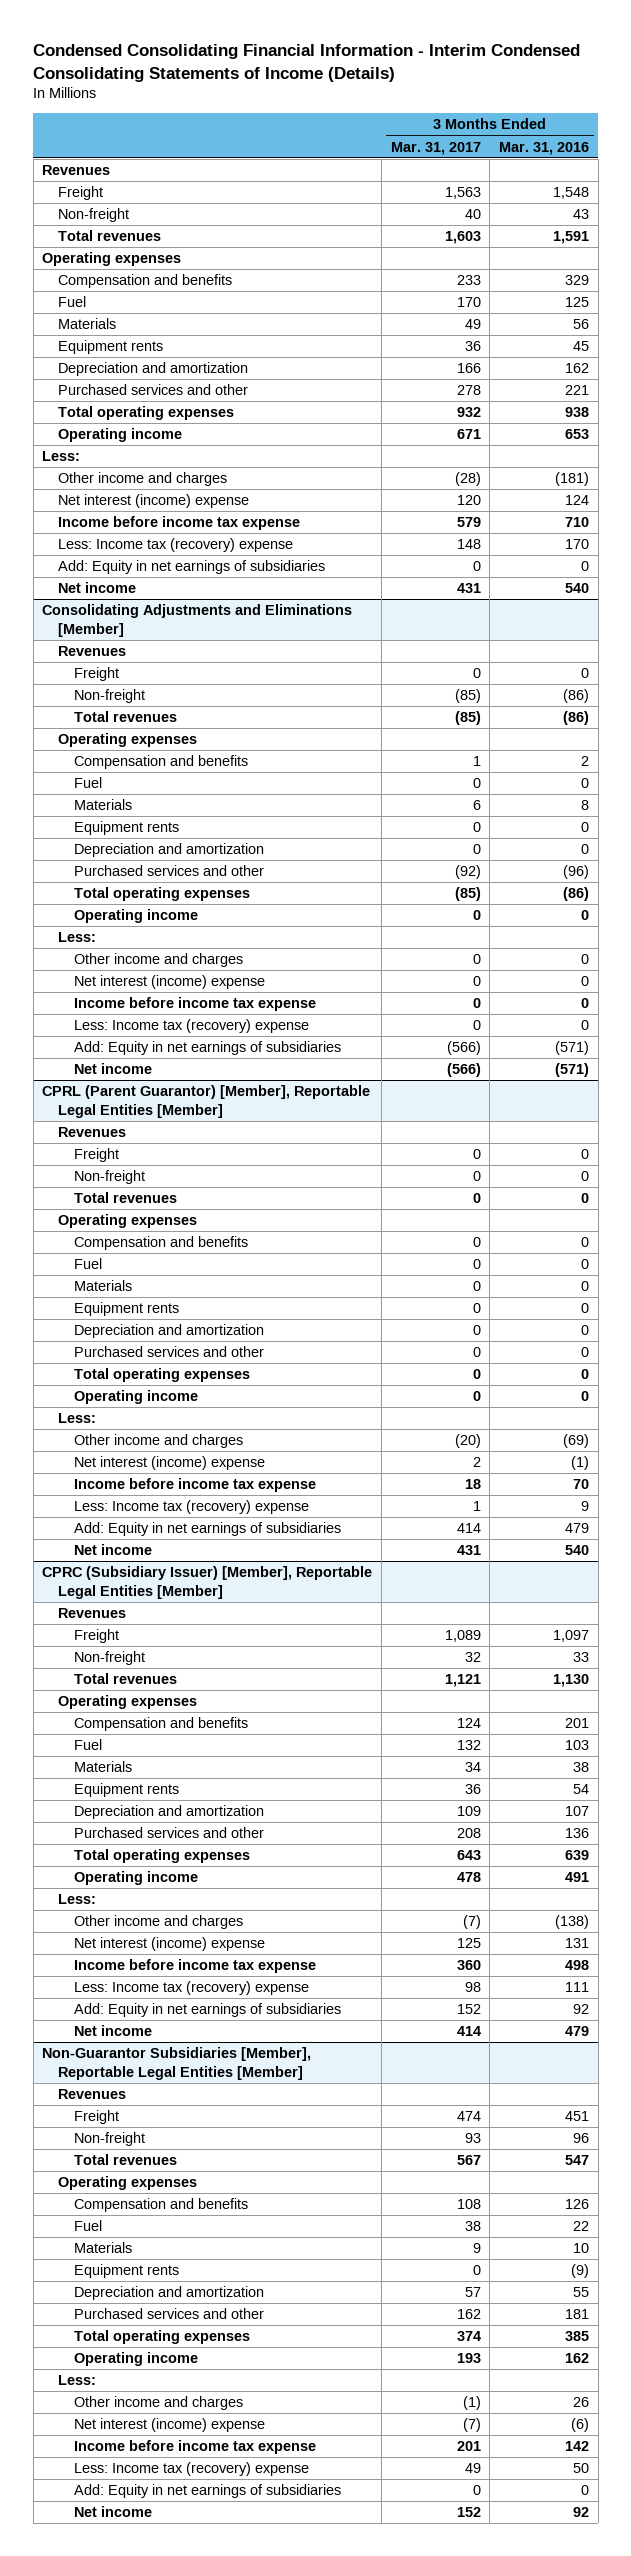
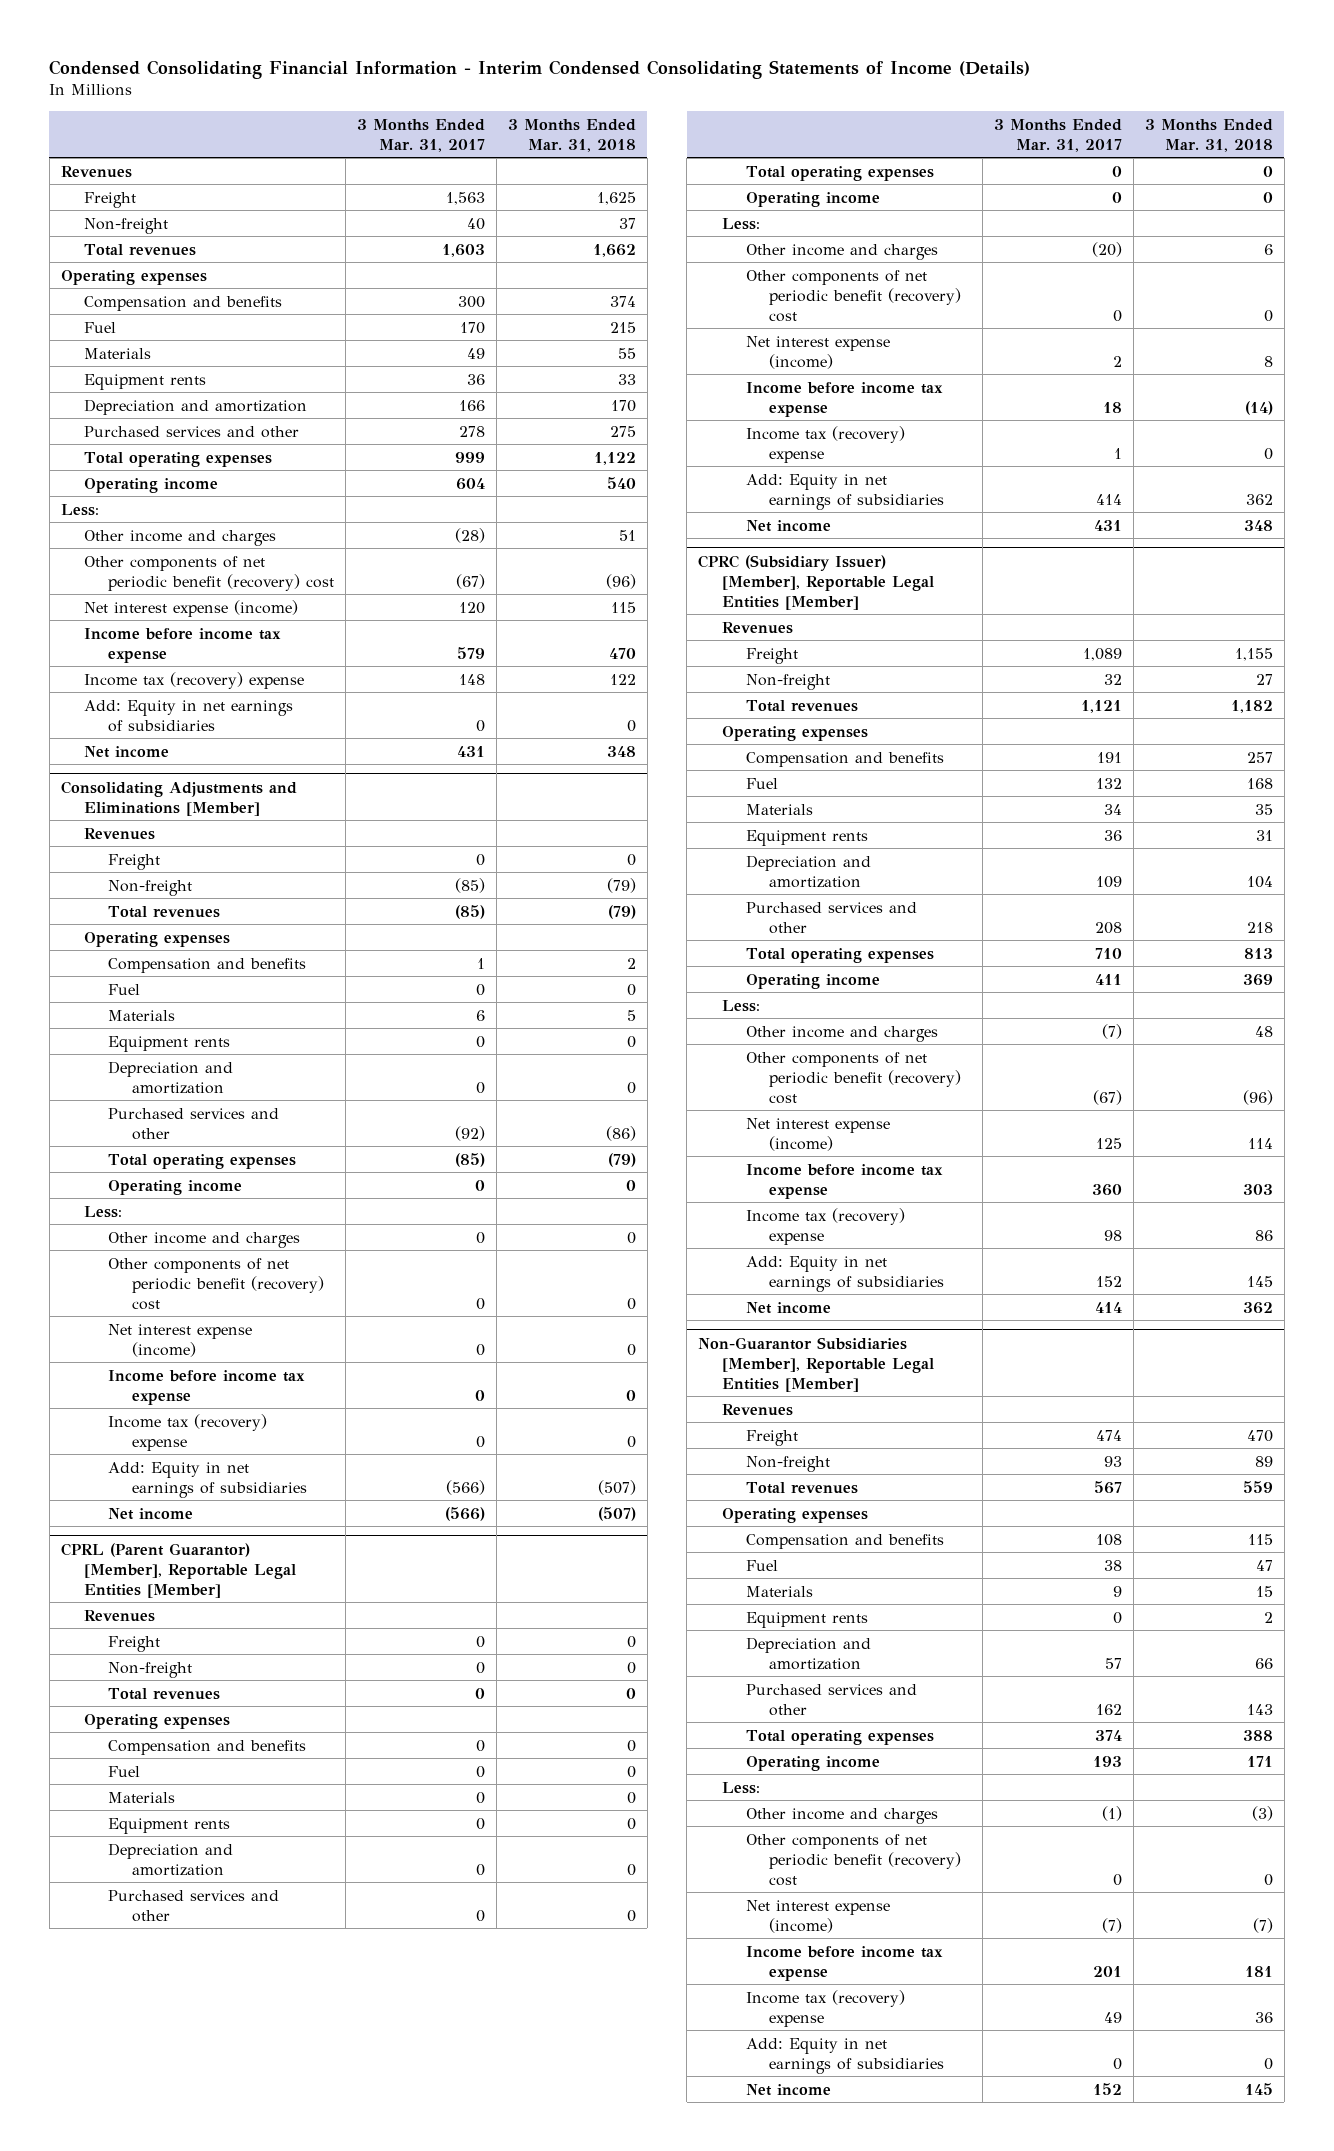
[499,141,590,155] Mar. 31, 2016 -> none
none -> [507,118,636,152] 3 Months Ended Mar. 31, 2018
[456,275,481,286] 233 -> [457,295,485,308] 300
[456,407,481,418] 932 -> [454,451,485,463] 999
[456,429,481,440] 671 -> [455,477,485,490] 604
none -> [84,555,335,591] Other components of net periodic benefit (recovery) cost
[58,494,250,509] Net interest (income) expense -> [84,599,299,617] Net interest expense (income)
[58,538,294,553] Less: Income tax (recovery) expense -> [84,671,305,689] Income tax (recovery) expense
none -> [108,1257,324,1310] Other components of net periodic benefit (recovery) cost
[73,975,265,990] Net interest (income) expense -> [108,1323,253,1357] Net interest expense (income)
[73,1019,309,1034] Less: Income tax (recovery) expense -> [108,1413,268,1451] Income tax (recovery) expense
none -> [745,269,962,322] Other components of net periodic benefit (recovery) cost
[73,1456,265,1471] Net interest (income) expense -> [745,335,890,369] Net interest expense (income)
[73,1500,309,1515] Less: Income tax (recovery) expense -> [745,425,905,463] Income tax (recovery) expense
[456,1718,481,1729] 124 -> [1097,751,1123,763] 191
[456,1850,481,1861] 643 -> [1095,947,1123,959] 710
[456,1872,481,1883] 478 -> [1095,973,1123,985] 411
none -> [745,1051,962,1104] Other components of net periodic benefit (recovery) cost
[73,1937,265,1952] Net interest (income) expense -> [745,1117,890,1151] Net interest expense (income)
[73,1981,309,1996] Less: Income tax (recovery) expense -> [745,1207,905,1245] Income tax (recovery) expense
none -> [745,1833,962,1886] Other components of net periodic benefit (recovery) cost
[73,2418,265,2433] Net interest (income) expense -> [745,1899,890,1933] Net interest expense (income)
[73,2462,309,2477] Less: Income tax (recovery) expense -> [745,1989,905,2027] Income tax (recovery) expense

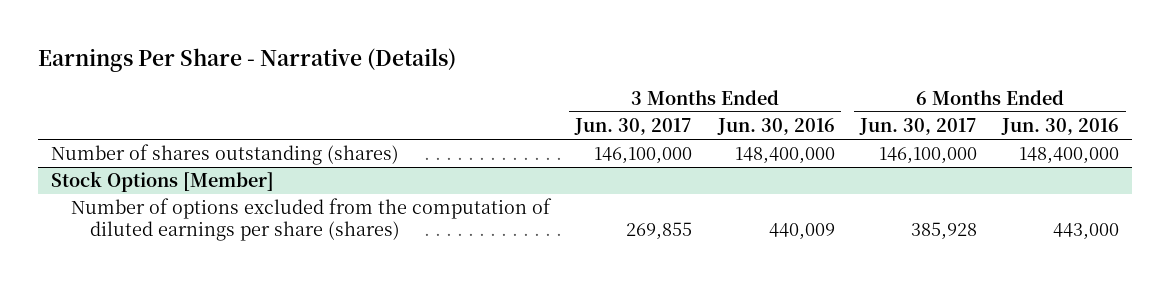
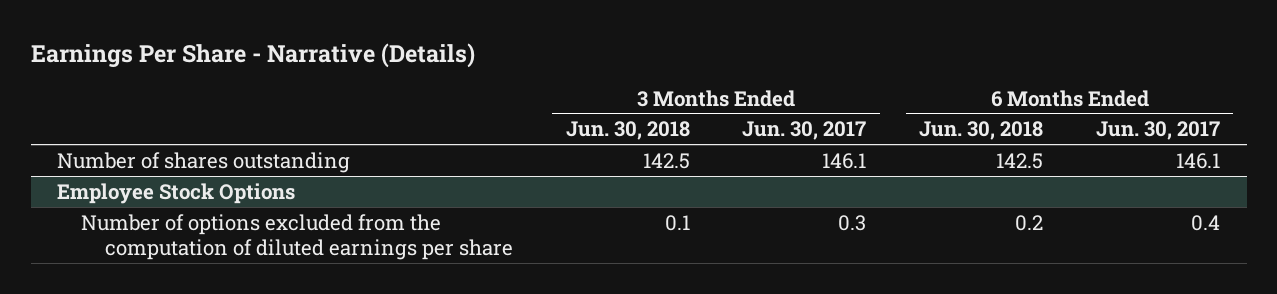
[716,118,835,136] Jun. 30, 2016 -> none
[1001,118,1120,136] Jun. 30, 2016 -> none
none -> [565,121,690,141] Jun. 30, 2018
none -> [919,121,1044,141] Jun. 30, 2018
[51,144,400,166] Number of shares outstanding (shares) -> [56,151,350,173] Number of shares outstanding
[594,147,693,165] 146,100,000 -> [822,152,867,169] 146.1
[879,147,978,165] 146,100,000 -> [1176,152,1221,169] 146.1
[51,171,275,193] Stock Options [Member] -> [56,182,295,204] Employee Stock Options
[70,198,552,241] Number of options excluded from the computation of diluted earnings per share (shares) -> [80,213,513,261] Number of options excluded from the computation of diluted earnings per share
[626,221,693,240] 269,855 -> [838,214,867,231] 0.3
[911,221,978,240] 385,928 -> [1191,214,1221,231] 0.4

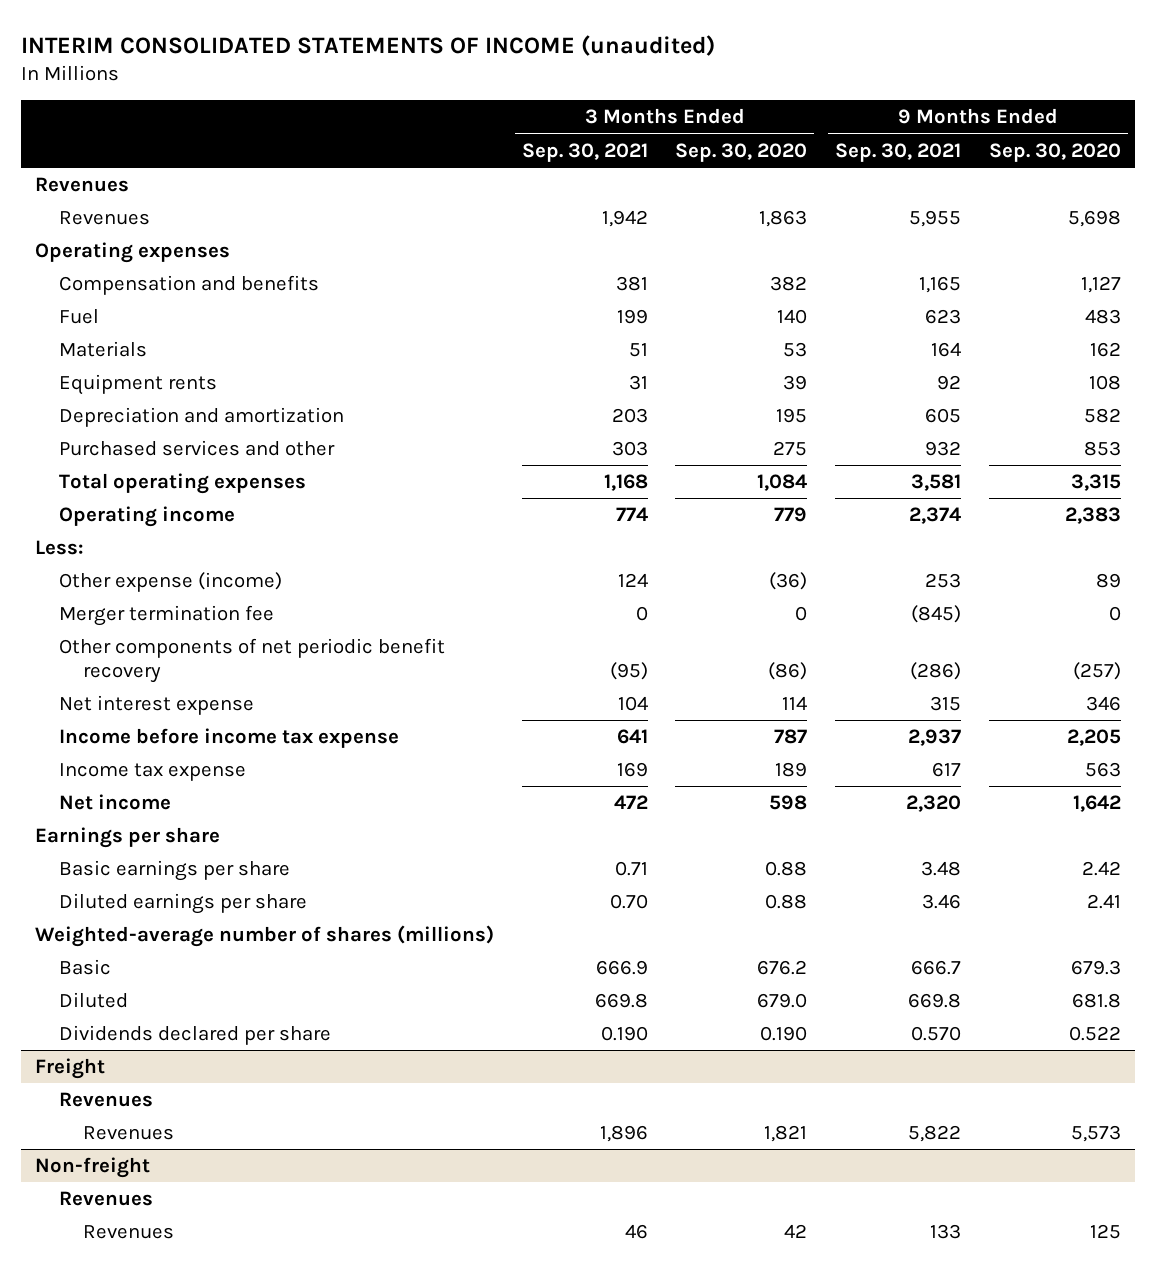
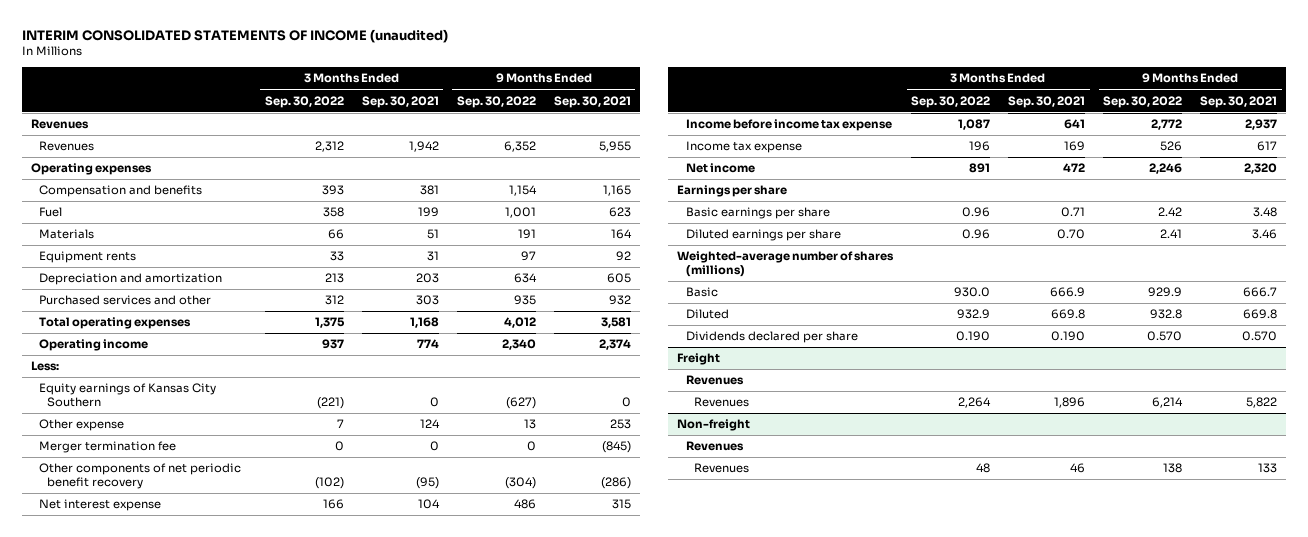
[675,142,808,162] Sep. 30, 2020 -> none
[988,142,1121,162] Sep. 30, 2020 -> none
none -> [264,95,344,108] Sep. 30, 2022
none -> [456,95,536,108] Sep. 30, 2022
none -> [39,383,217,408] Equity earnings of Kansas City Southern
[59,572,283,593] Other expense (income) -> [39,419,125,432] Other expense

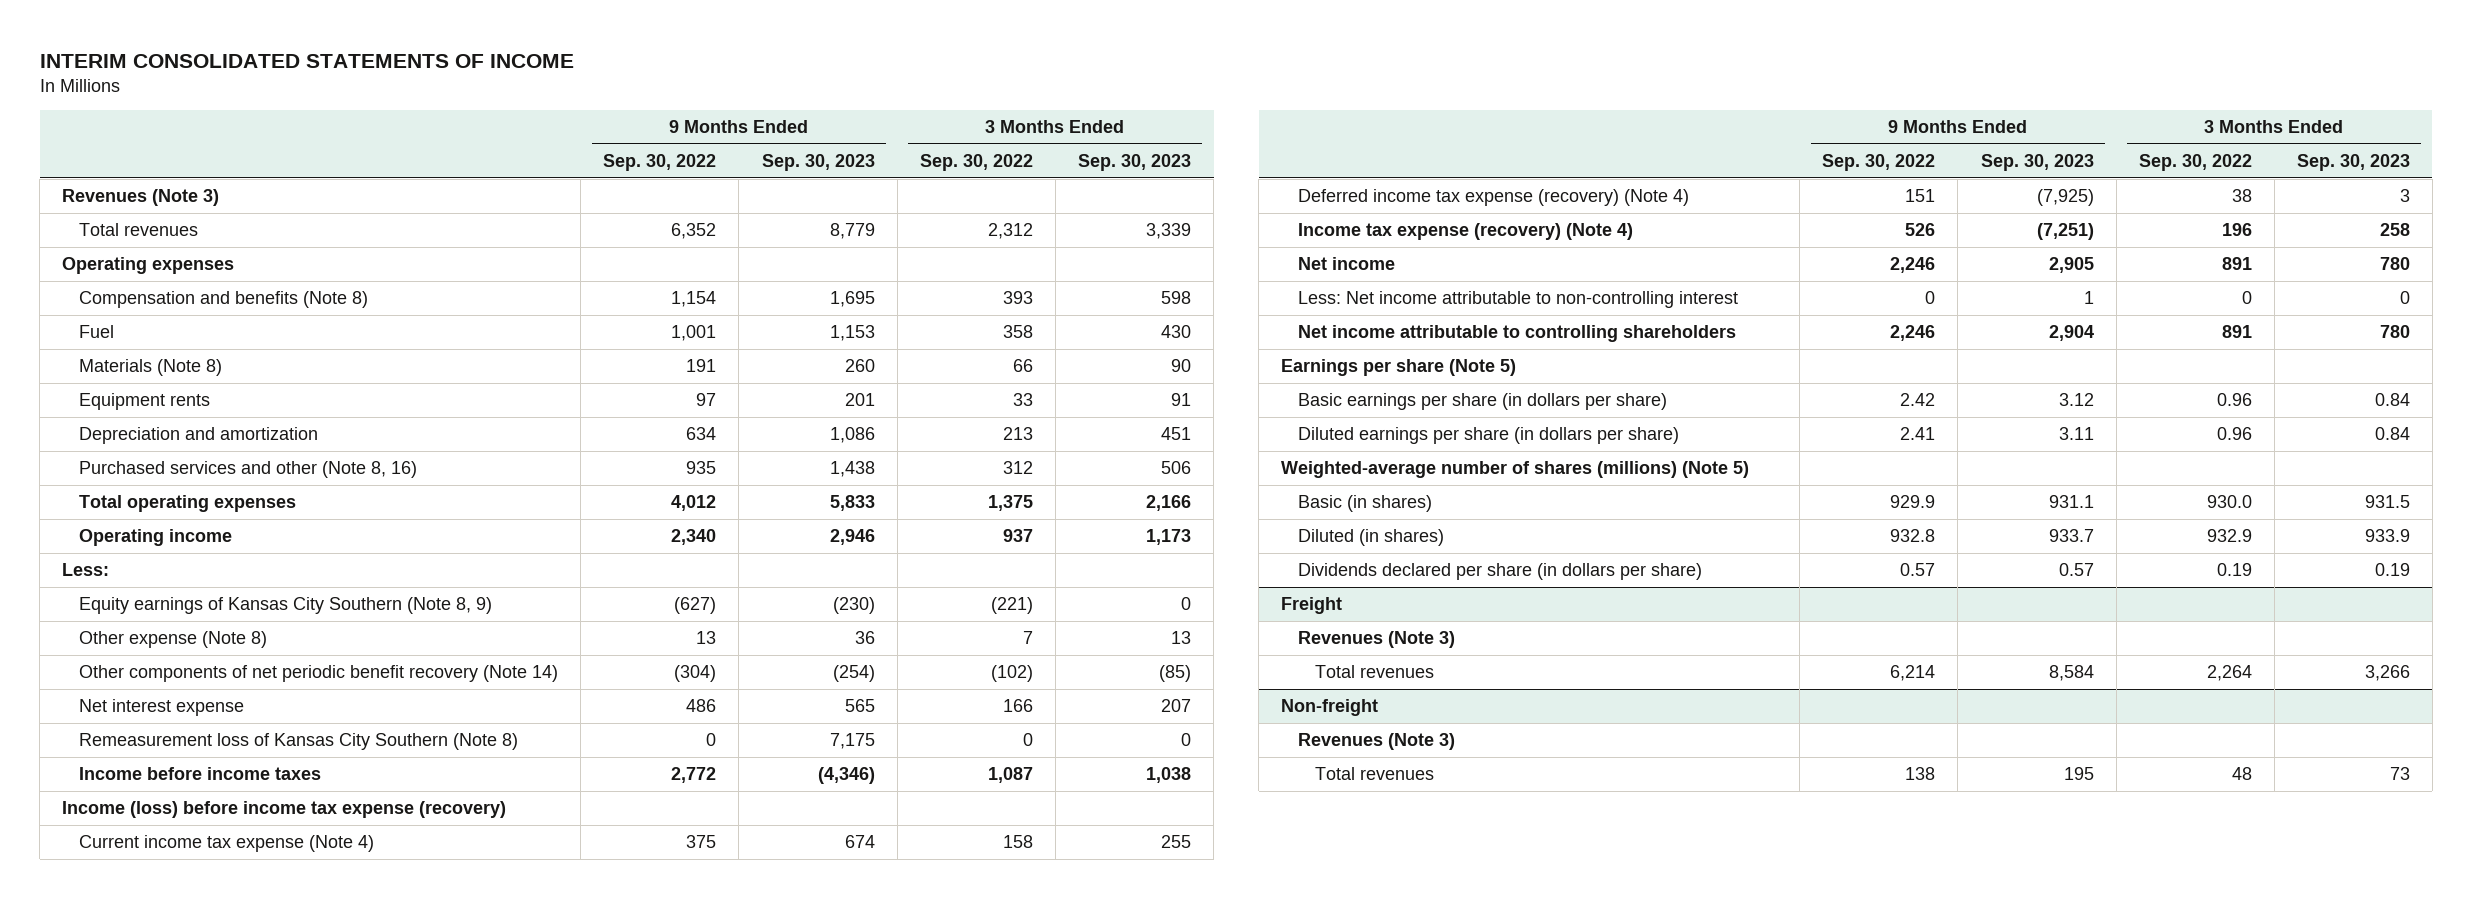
[21,28,448,43] INTERIM CONSOLIDATED STATEMENTS OF INCOME (unaudited) -> [39,53,574,68] INTERIM CONSOLIDATED STATEMENTS OF INCOME
[361,95,439,108] Sep. 30, 2021 -> none
[553,95,631,108] Sep. 30, 2021 -> none
none -> [761,153,875,171] Sep. 30, 2023
none -> [1077,153,1191,171] Sep. 30, 2023
[30,119,89,130] Revenues -> [62,189,220,207] Revenues (Note 3)
[39,141,95,152] Revenues -> [79,223,199,237] Total revenues
[39,185,203,198] Compensation and benefits -> [79,291,369,309] Compensation and benefits (Note 8)
[39,229,95,240] Materials -> [79,359,223,377] Materials (Note 8)
[39,295,212,306] Purchased services and other -> [79,461,418,479] Purchased services and other (Note 8, 16)
[39,441,177,454] Merger termination fee -> none
[39,383,217,408] Equity earnings of Kansas City Southern -> [79,597,493,615] Equity earnings of Kansas City Southern (Note 8, 9)
[39,419,125,432] Other expense -> [79,631,268,649] Other expense (Note 8)
[39,463,242,490] Other components of net periodic benefit recovery -> [79,665,559,683] Other components of net periodic benefit recovery (Note 14)
none -> [79,733,519,751] Remeasurement loss of Kansas City Southern (Note 8)
[685,119,892,132] Income before income tax expense -> [79,767,322,781] Income before income taxes
none -> [62,801,507,819] Income (loss) before income tax expense (recovery)
none -> [79,835,375,853] Current income tax expense (Note 4)
none -> [1298,189,1690,207] Deferred income tax expense (recovery) (Note 4)
[685,141,802,154] Income tax expense -> [1298,223,1634,241] Income tax expense (recovery) (Note 4)
none -> [1298,291,1739,309] Less: Net income attributable to non-controlling interest
none -> [1298,325,1737,343] Net income attributable to controlling shareholders
[677,185,788,198] Earnings per share -> [1281,359,1517,377] Earnings per share (Note 5)
[685,207,830,220] Basic earnings per share -> [1298,393,1668,411] Basic earnings per share (in dollars per share)
[685,229,841,242] Diluted earnings per share -> [1298,427,1680,445] Diluted earnings per share (in dollars per share)
[677,251,895,278] Weighted-average number of shares (millions) -> [1281,461,1750,479] Weighted-average number of shares (millions) (Note 5)
[685,287,718,298] Basic -> [1298,495,1433,513] Basic (in shares)
[685,309,729,320] Diluted -> [1298,529,1445,547] Diluted (in shares)
[685,331,858,344] Dividends declared per share -> [1298,563,1703,581] Dividends declared per share (in dollars per share)
[956,331,991,342] 0.190 -> [2216,563,2252,577] 0.19
[1147,331,1183,342] 0.570 -> [1900,563,1936,577] 0.57
[685,375,744,386] Revenues -> [1298,631,1456,649] Revenues (Note 3)
[693,397,749,408] Revenues -> [1315,665,1435,679] Total revenues
[685,441,744,452] Revenues -> [1298,733,1456,751] Revenues (Note 3)
[693,463,749,474] Revenues -> [1315,767,1435,781] Total revenues

